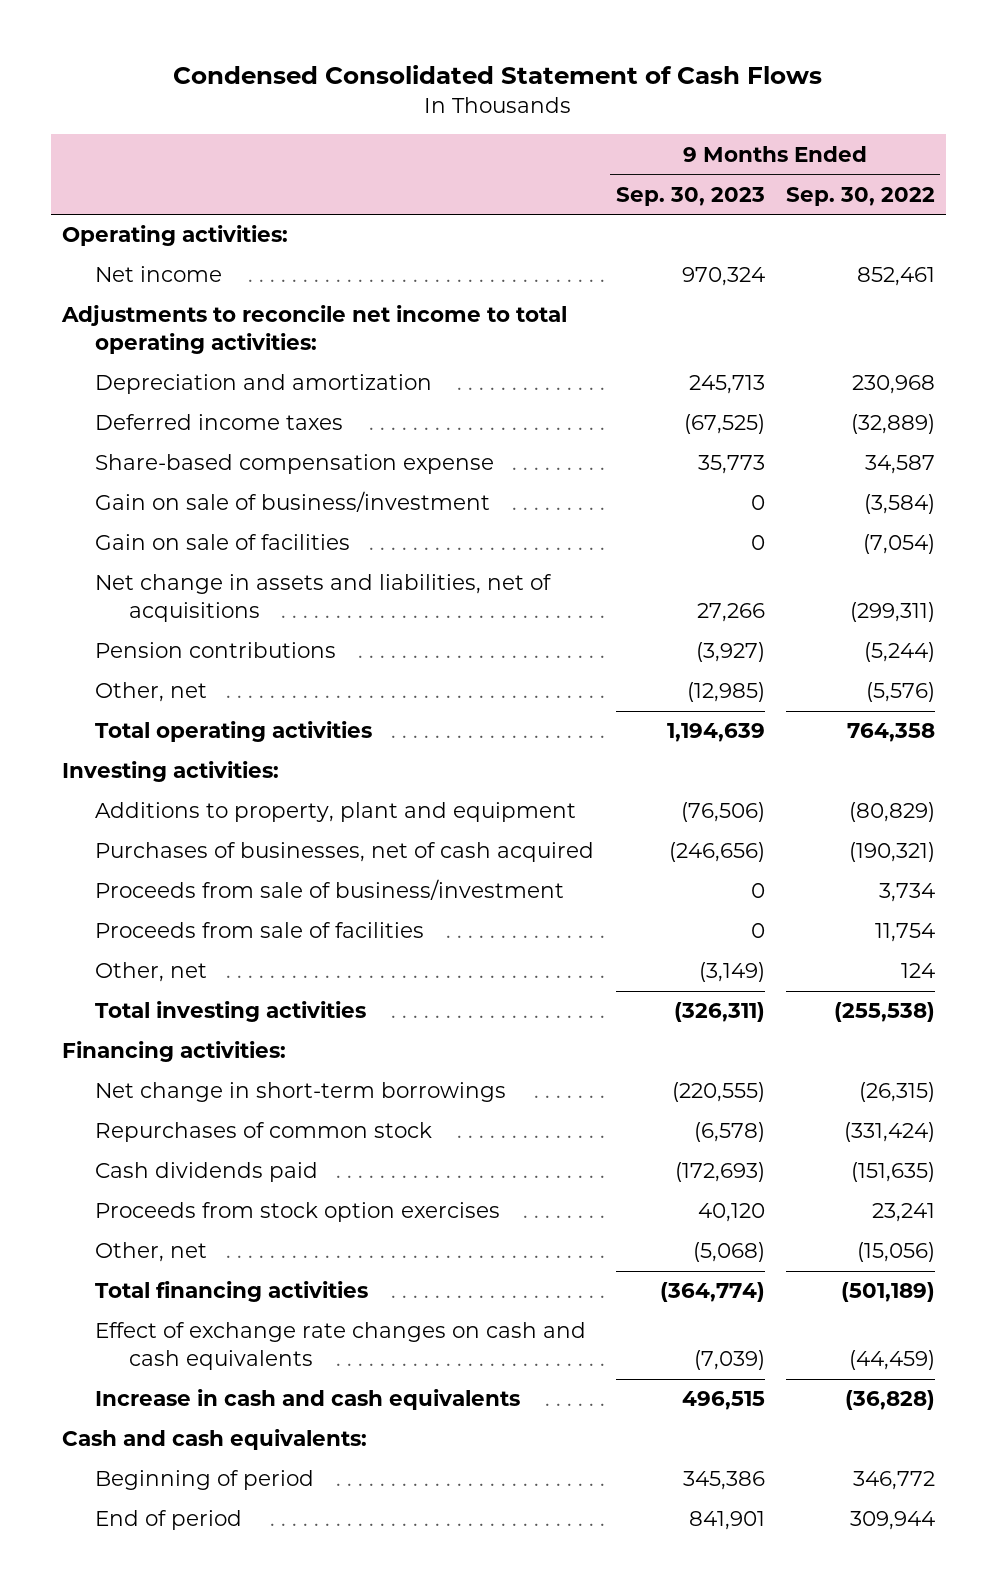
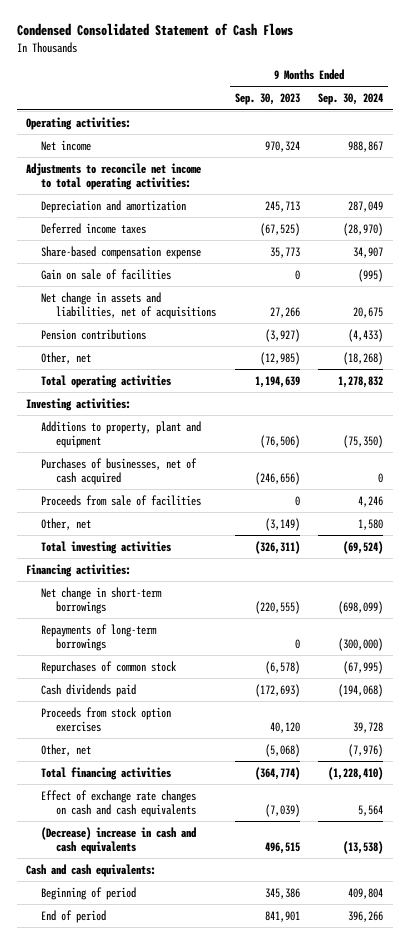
[786,186,936,206] Sep. 30, 2022 -> none
none -> [318,93,384,106] Sep. 30, 2024
[95,491,491,513] Gain on sale of business/investment -> none
[95,879,565,901] Proceeds from sale of business/investment -> none
none -> [40,623,157,652] Repayments of long-term borrowings
[95,1389,521,1411] Increase in cash and cash equivalents -> [40,826,196,855] (Decrease) increase in cash and cash equivalents

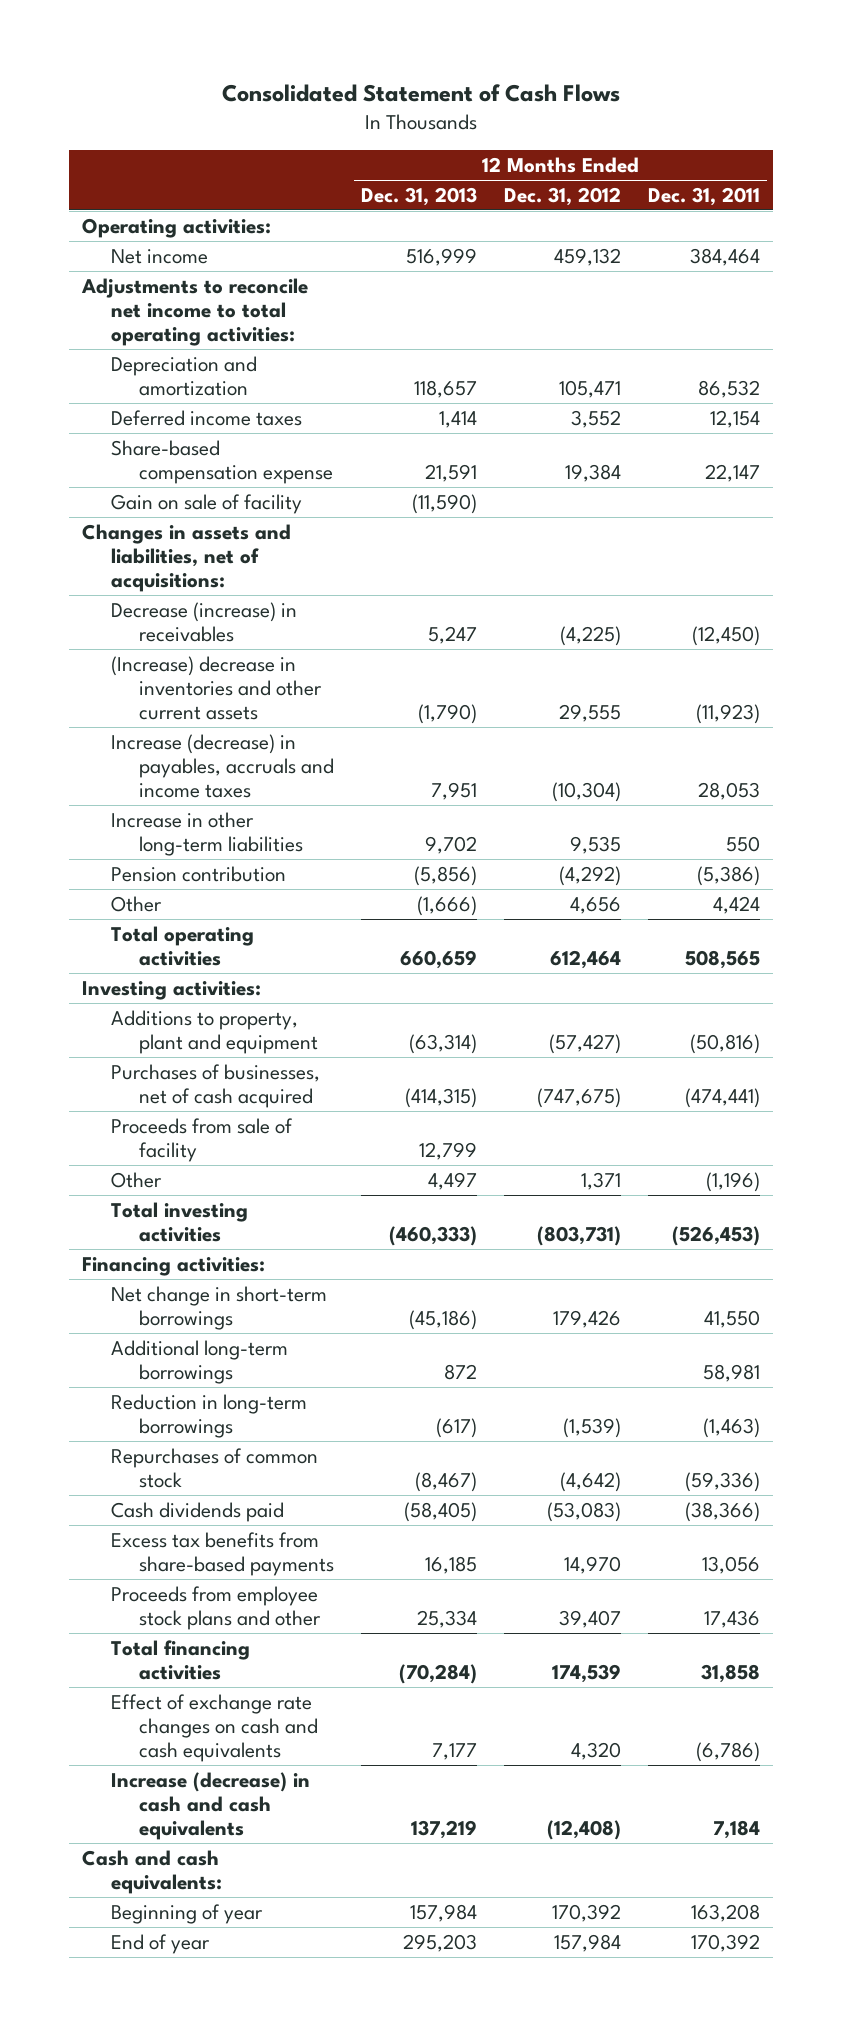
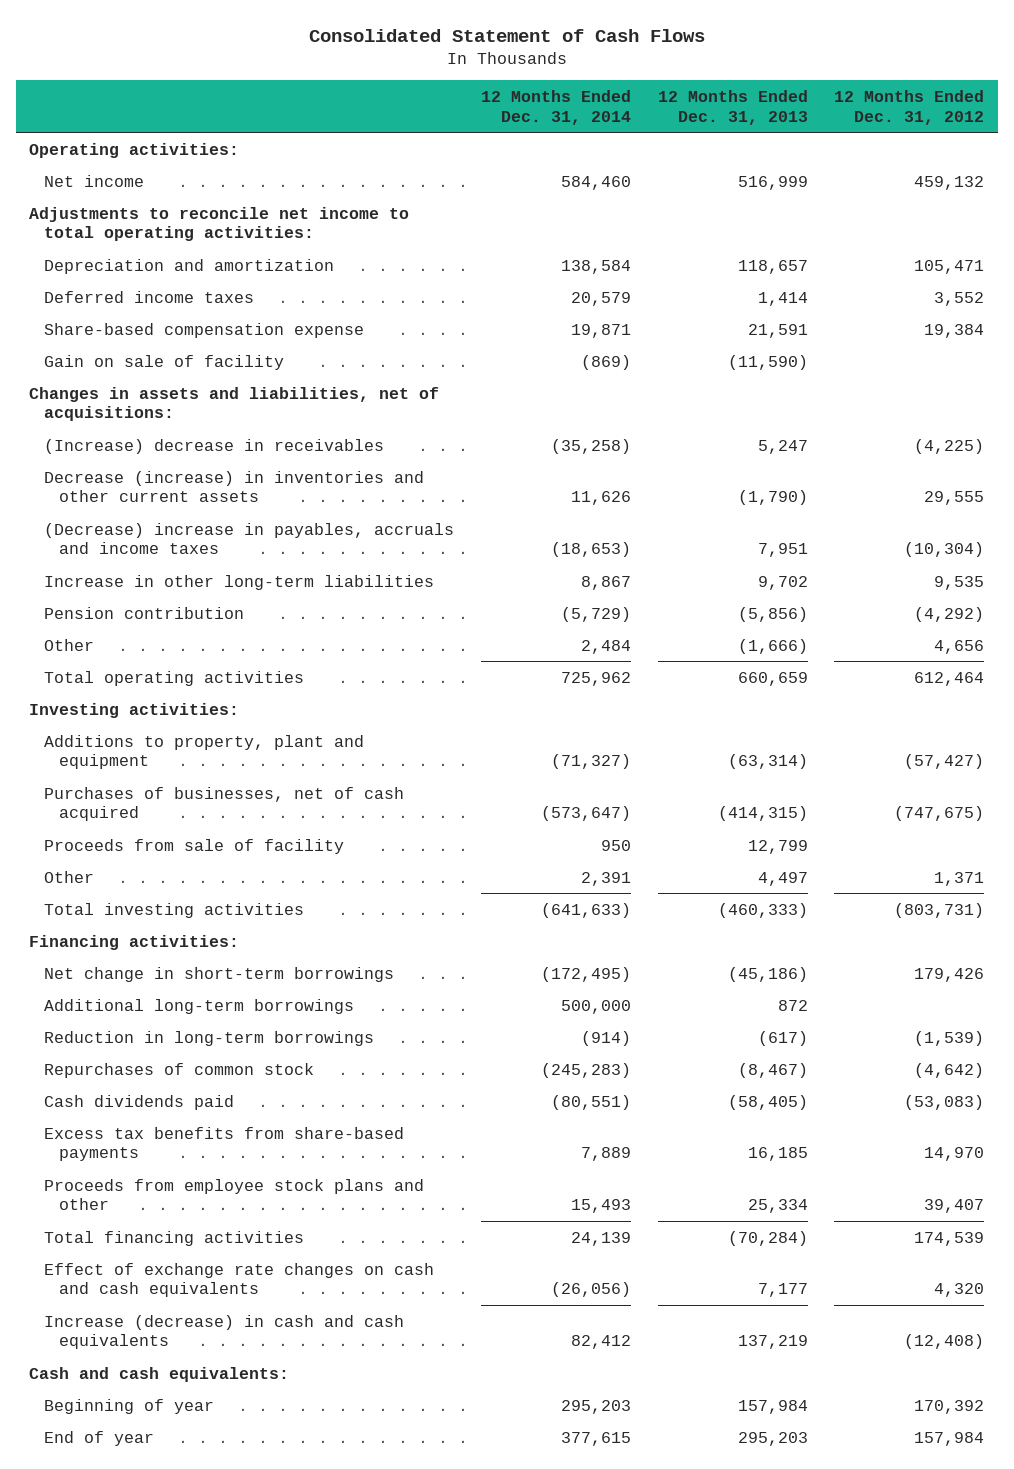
[647,187,760,207] Dec. 31, 2011 -> none
none -> [480,90,631,125] 12 Months Ended Dec. 31, 2014
[110,601,297,642] Decrease (increase) in receivables -> [44,438,385,454] (Increase) decrease in receivables
[110,655,323,721] (Increase) decrease in inventories and other current assets -> [44,470,425,503] Decrease (increase) in inventories and other current assets
[110,733,335,799] Increase (decrease) in payables, accruals and income taxes -> [44,522,455,555] (Decrease) increase in payables, accruals and income taxes

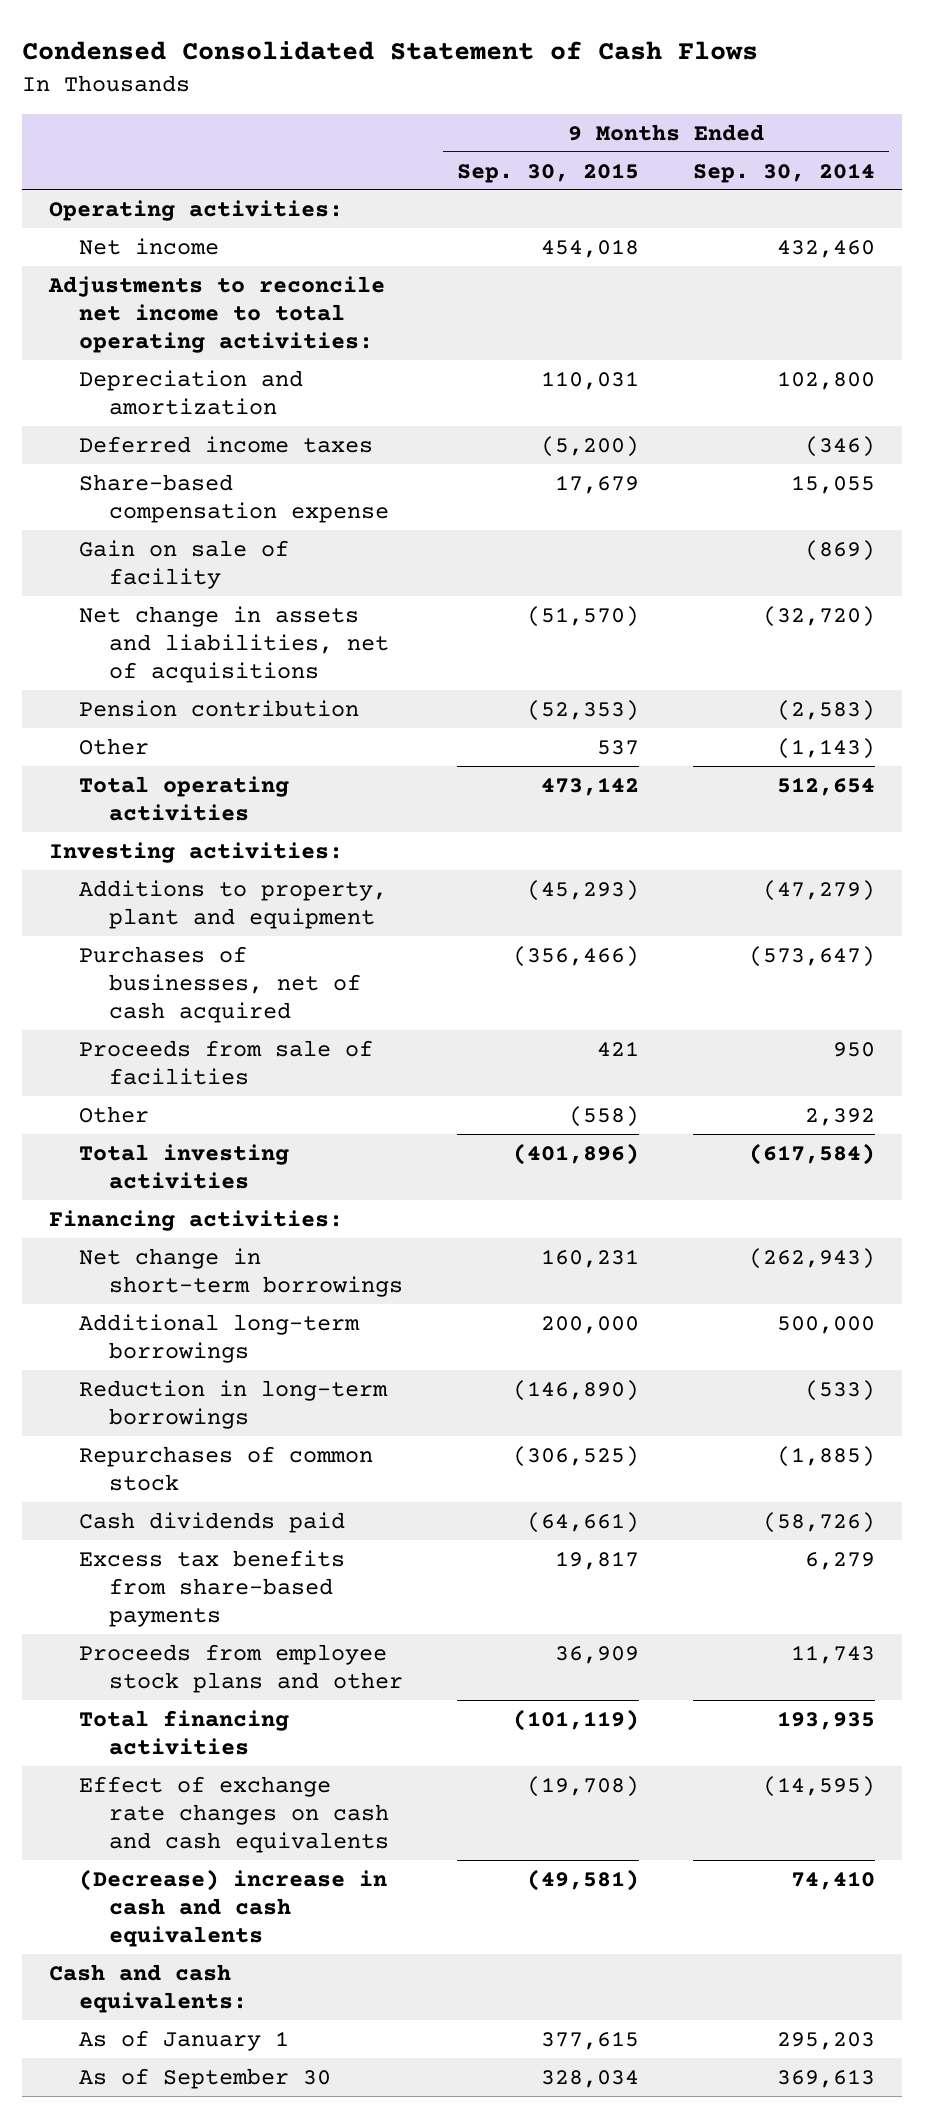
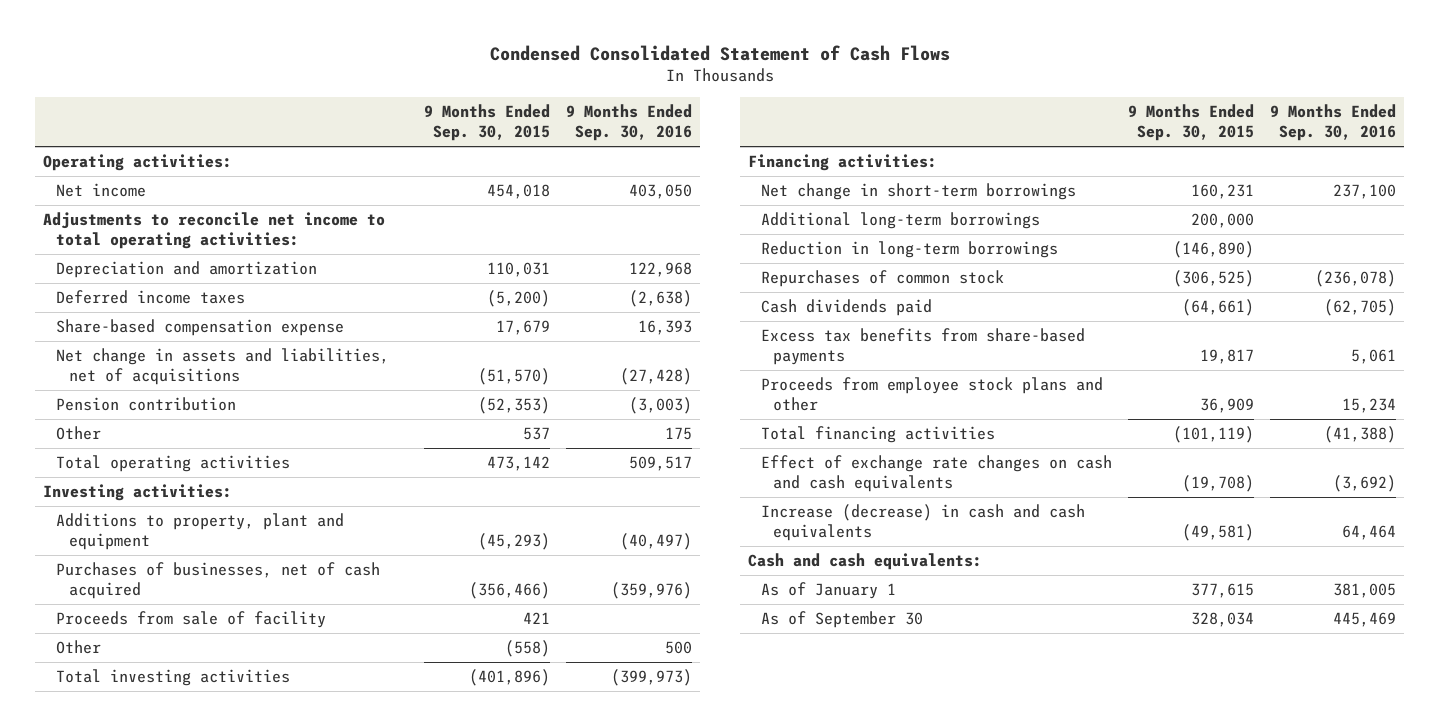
[693,162,876,183] Sep. 30, 2014 -> none
none -> [565,104,692,142] 9 Months Ended Sep. 30, 2016
[79,539,290,589] Gain on sale of facility -> none
[79,1039,374,1085] Proceeds from sale of facilities -> [56,611,327,629] Proceeds from sale of facility
[79,1868,388,1947] (Decrease) increase in cash and cash equivalents -> [760,504,1085,541] Increase (decrease) in cash and cash equivalents

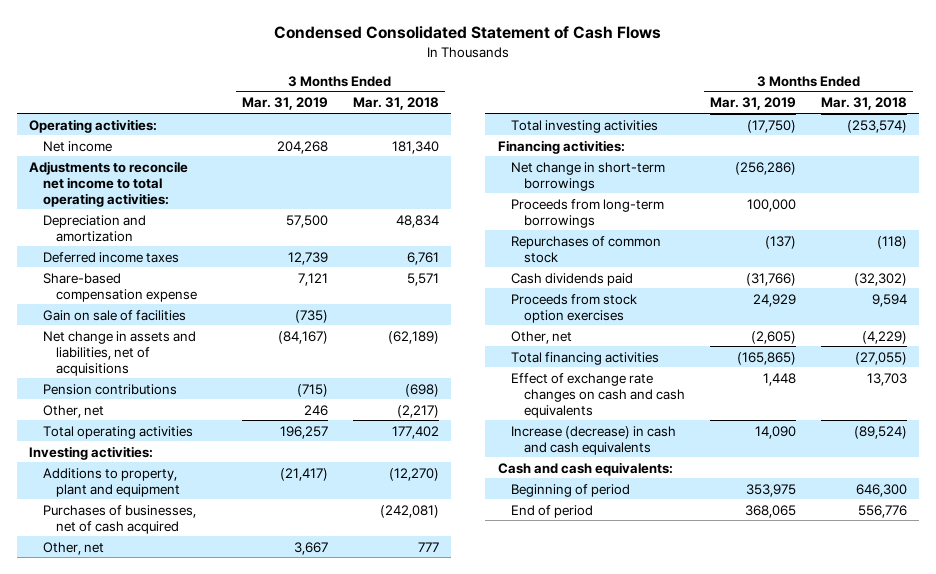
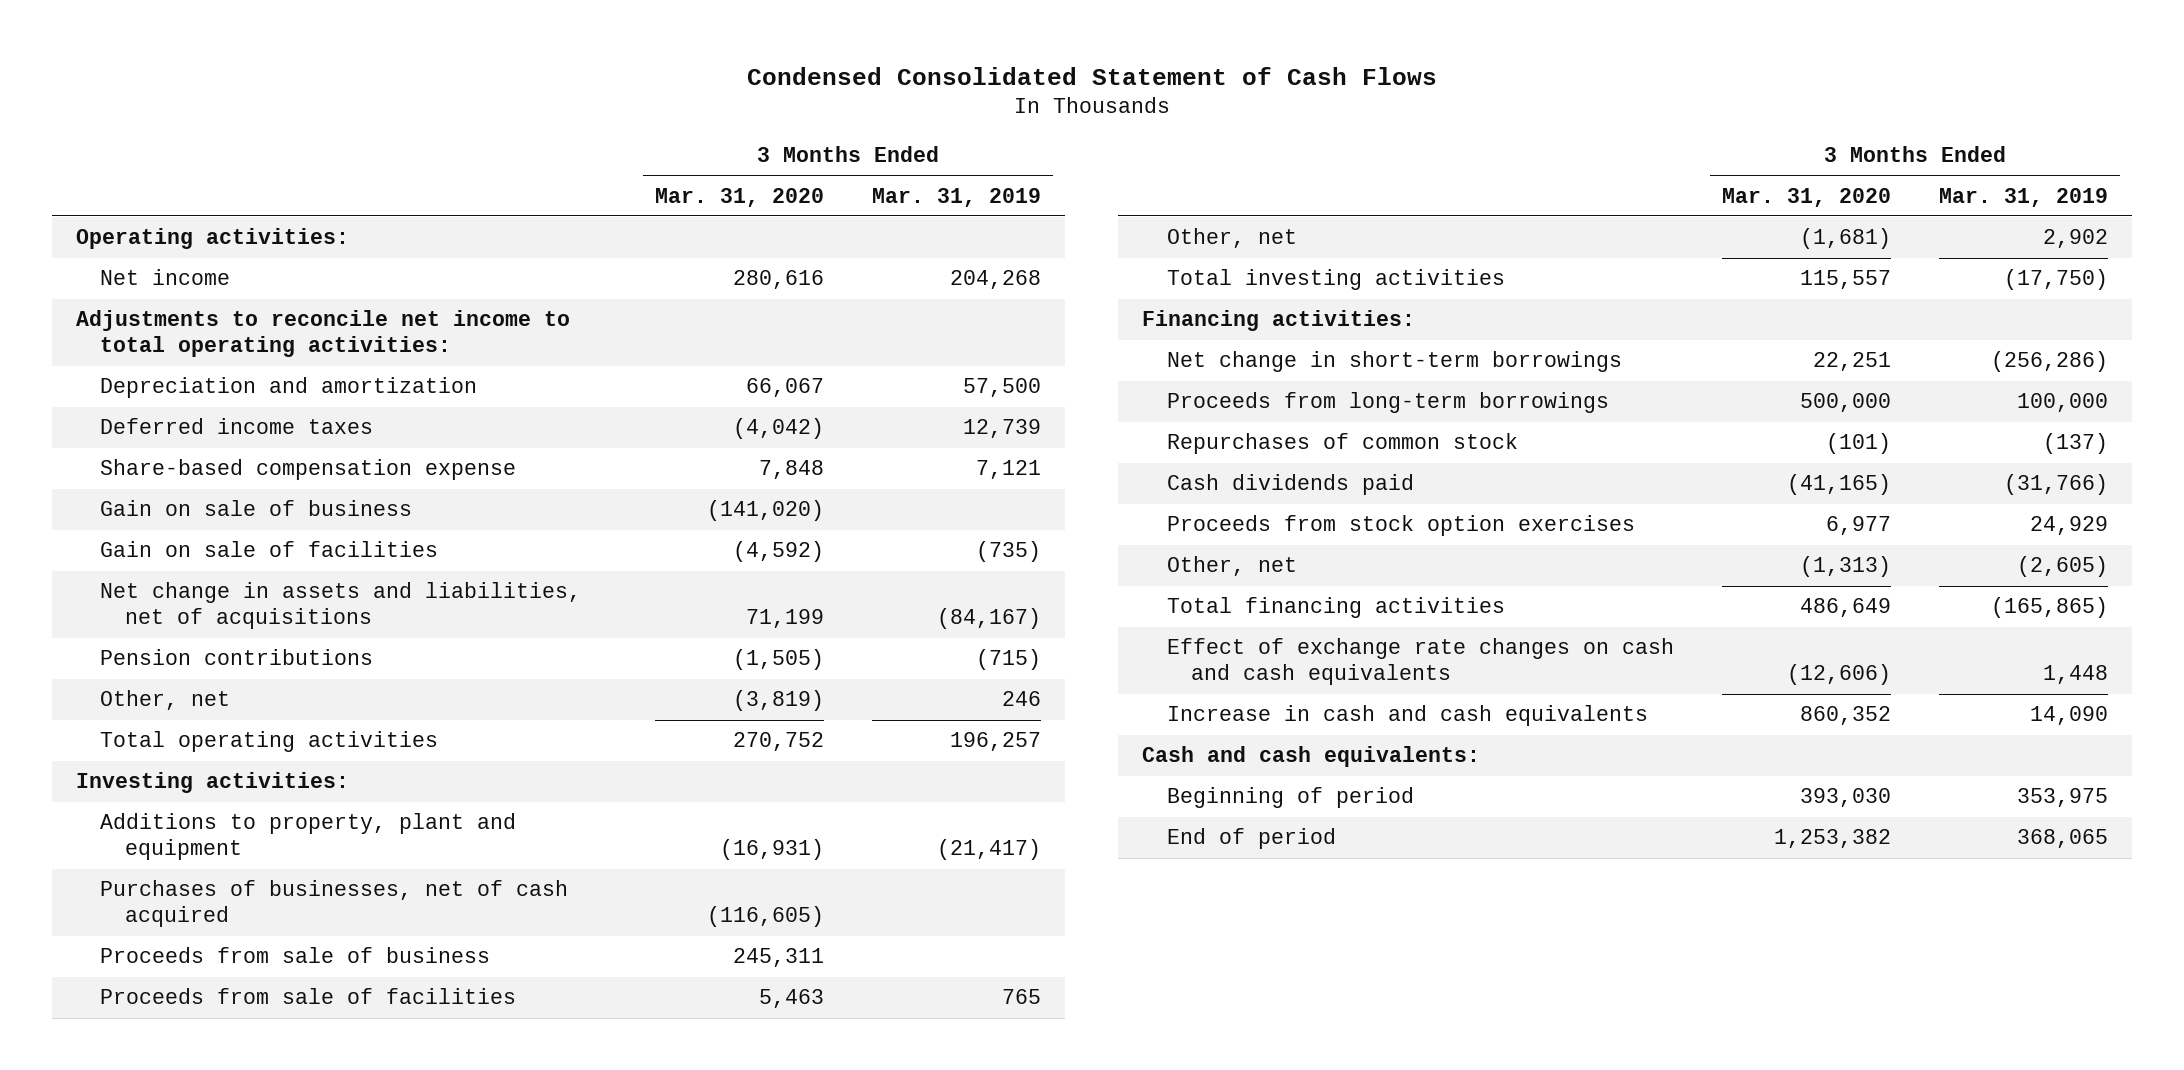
[352,97,439,111] Mar. 31, 2018 -> none
none -> [655,187,825,207] Mar. 31, 2020
none -> [100,500,413,517] Gain on sale of business
none -> [100,947,491,964] Proceeds from sale of business
none -> [100,988,517,1005] Proceeds from sale of facilities
[293,541,328,555] 3,667 -> [2042,229,2108,249] 2,902
[511,425,677,455] Increase (decrease) in cash and cash equivalents -> [1166,705,1648,727] Increase in cash and cash equivalents

